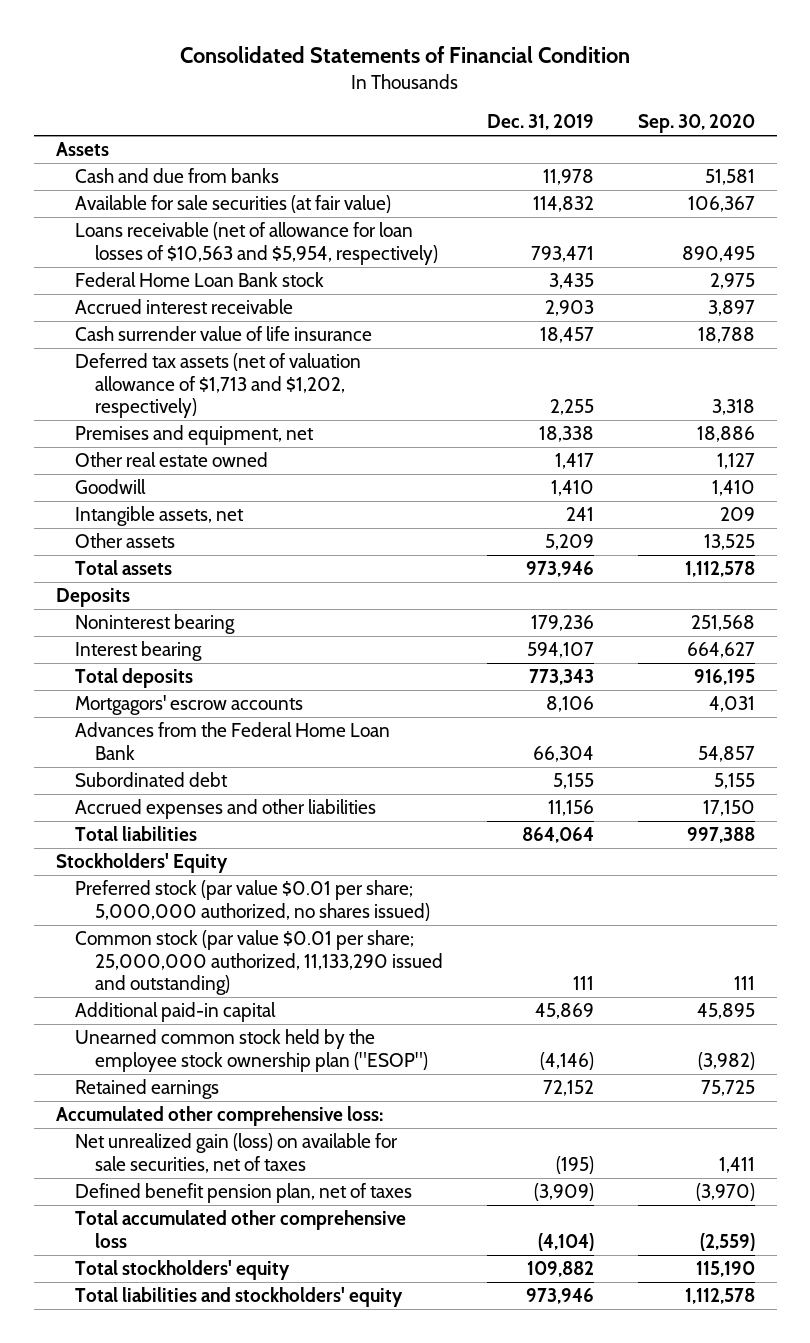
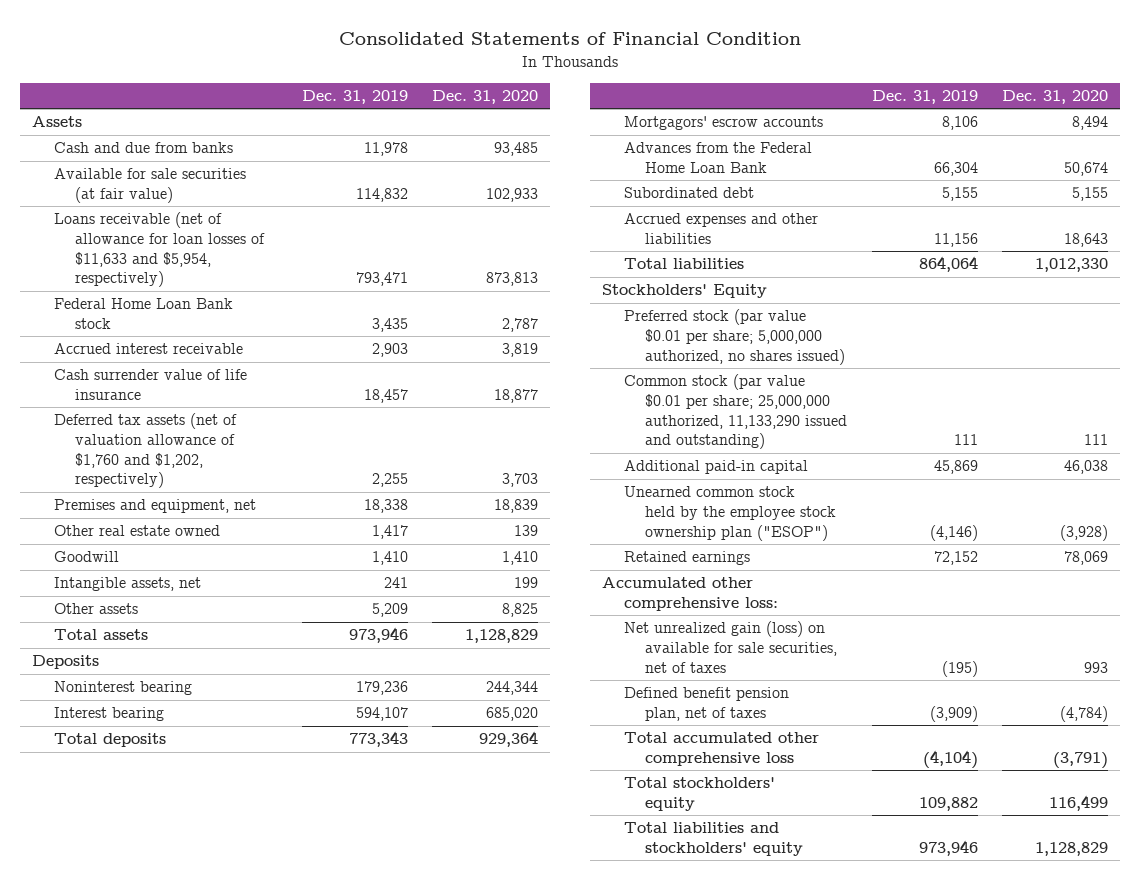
[637,114,755,134] Sep. 30, 2020 -> none
none -> [431,90,538,105] Dec. 31, 2020
[75,222,438,265] Loans receivable (net of allowance for loan losses of $10,563 and $5,954, respectively) -> [53,212,266,288] Loans receivable (net of allowance for loan losses of $11,633 and $5,954, respectively)
[75,353,362,419] Deferred tax assets (net of valuation allowance of $1,713 and $1,202, respectively) -> [53,413,237,489] Deferred tax assets (net of valuation allowance of $1,760 and $1,202, respectively)

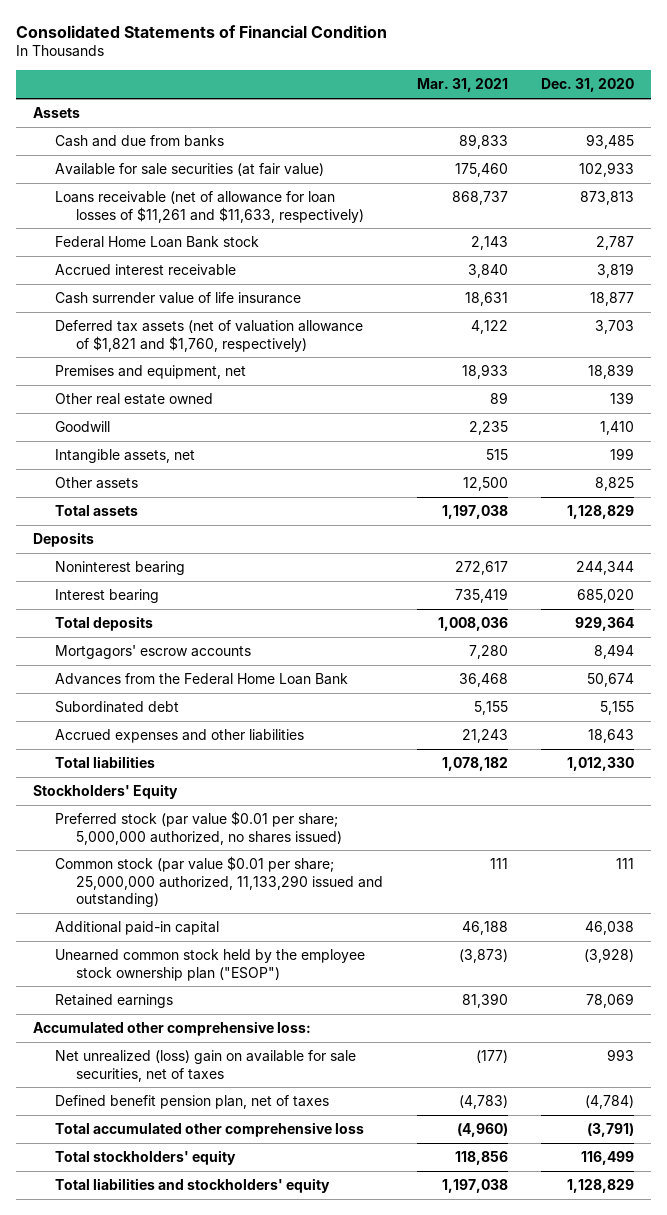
[301,90,408,105] Dec. 31, 2019 -> none
none -> [416,78,508,93] Mar. 31, 2021
[53,212,266,288] Loans receivable (net of allowance for loan losses of $11,633 and $5,954, respectively) -> [54,190,365,223] Loans receivable (net of allowance for loan losses of $11,261 and $11,633, respectively)
[53,413,237,489] Deferred tax assets (net of valuation allowance of $1,760 and $1,202, respectively) -> [54,319,363,352] Deferred tax assets (net of valuation allowance of $1,821 and $1,760, respectively)
[623,621,838,673] Net unrealized gain (loss) on available for sale securities, net of taxes -> [54,1049,356,1082] Net unrealized (loss) gain on available for sale securities, net of taxes

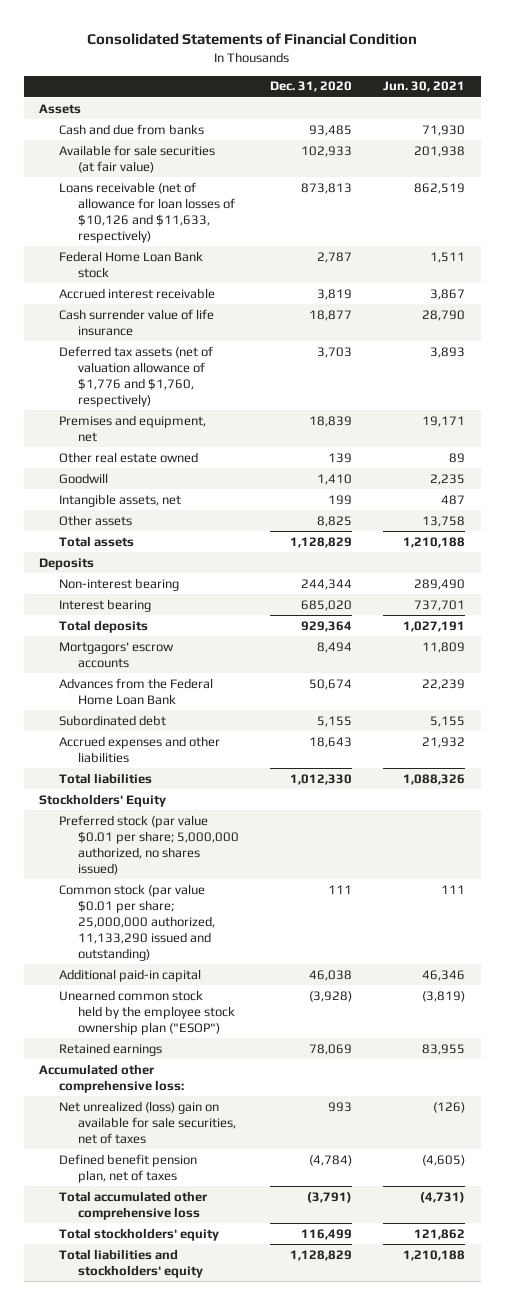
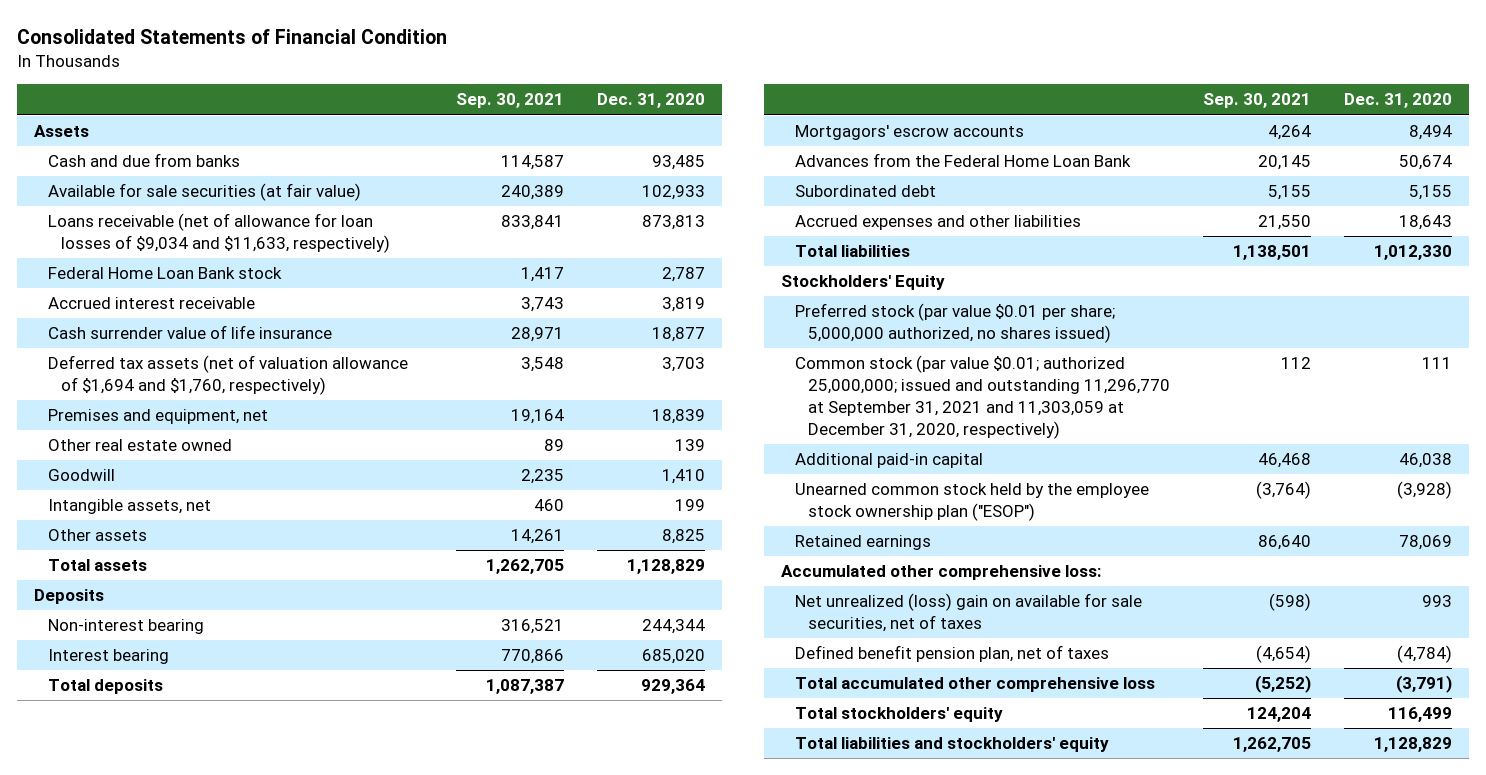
[383,81,466,93] Jun. 30, 2021 -> none
none -> [456,93,565,109] Sep. 30, 2021
[58,181,236,243] Loans receivable (net of allowance for loan losses of $10,126 and $11,633, respectively) -> [47,213,391,254] Loans receivable (net of allowance for loan losses of $9,034 and $11,633, respectively)
[58,345,213,407] Deferred tax assets (net of valuation allowance of $1,776 and $1,760, respectively) -> [47,355,408,396] Deferred tax assets (net of valuation allowance of $1,694 and $1,760, respectively)
[58,883,216,961] Common stock (par value $0.01 per share; 25,000,000 authorized, 11,133,290 issued and outstanding) -> [794,355,1171,439] Common stock (par value $0.01; authorized 25,000,000; issued and outstanding 11,296,770 at September 31, 2021 and 11,303,059 at December 31, 2020, respectively)

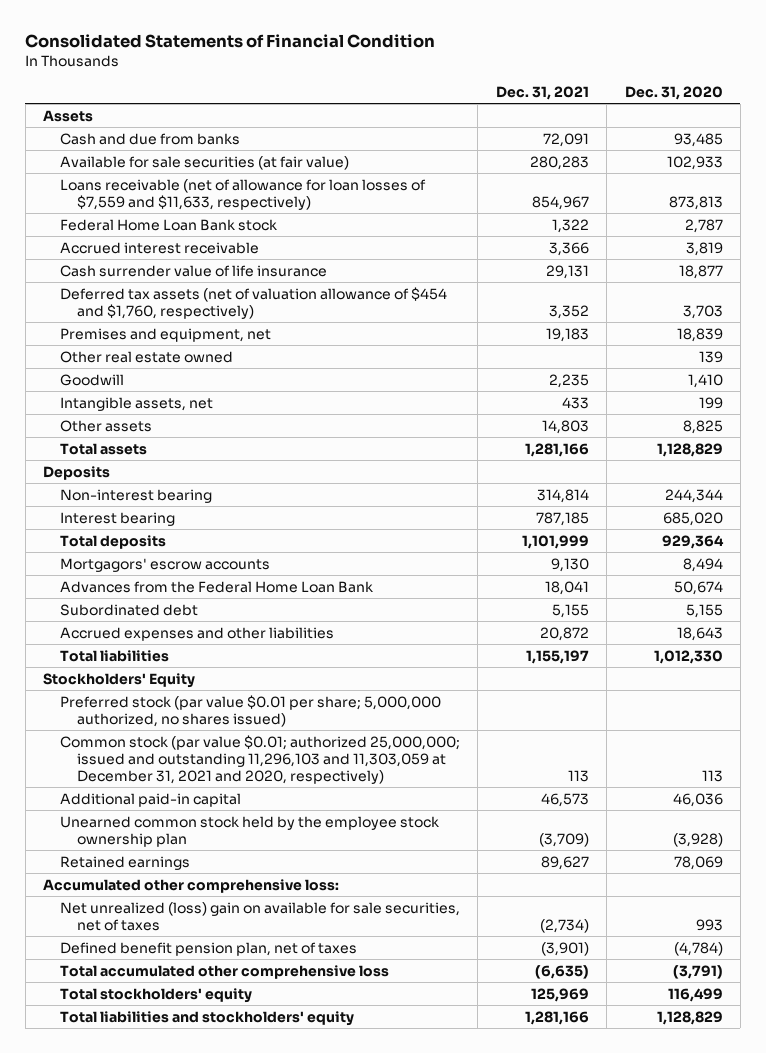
[456,93,565,109] Sep. 30, 2021 -> none
none -> [495,86,589,101] Dec. 31, 2021
[47,213,391,254] Loans receivable (net of allowance for loan losses of $9,034 and $11,633, respectively) -> [59,178,426,210] Loans receivable (net of allowance for loan losses of $7,559 and $11,633, respectively)
[47,355,408,396] Deferred tax assets (net of valuation allowance of $1,694 and $1,760, respectively) -> [59,286,447,319] Deferred tax assets (net of valuation allowance of $454 and $1,760, respectively)
[794,355,1171,439] Common stock (par value $0.01; authorized 25,000,000; issued and outstanding 11,296,770 at September 31, 2021 and 11,303,059 at December 31, 2020, respectively) -> [59,734,460,784] Common stock (par value $0.01; authorized 25,000,000; issued and outstanding 11,296,103 and 11,303,059 at December 31, 2021 and 2020, respectively)
[1422,357,1453,370] 111 -> [701,769,723,782] 113
[1399,453,1453,469] 46,038 -> [672,792,723,807] 46,036
[794,483,1149,522] Unearned common stock held by the employee stock ownership plan ("ESOP") -> [59,815,439,847] Unearned common stock held by the employee stock ownership plan

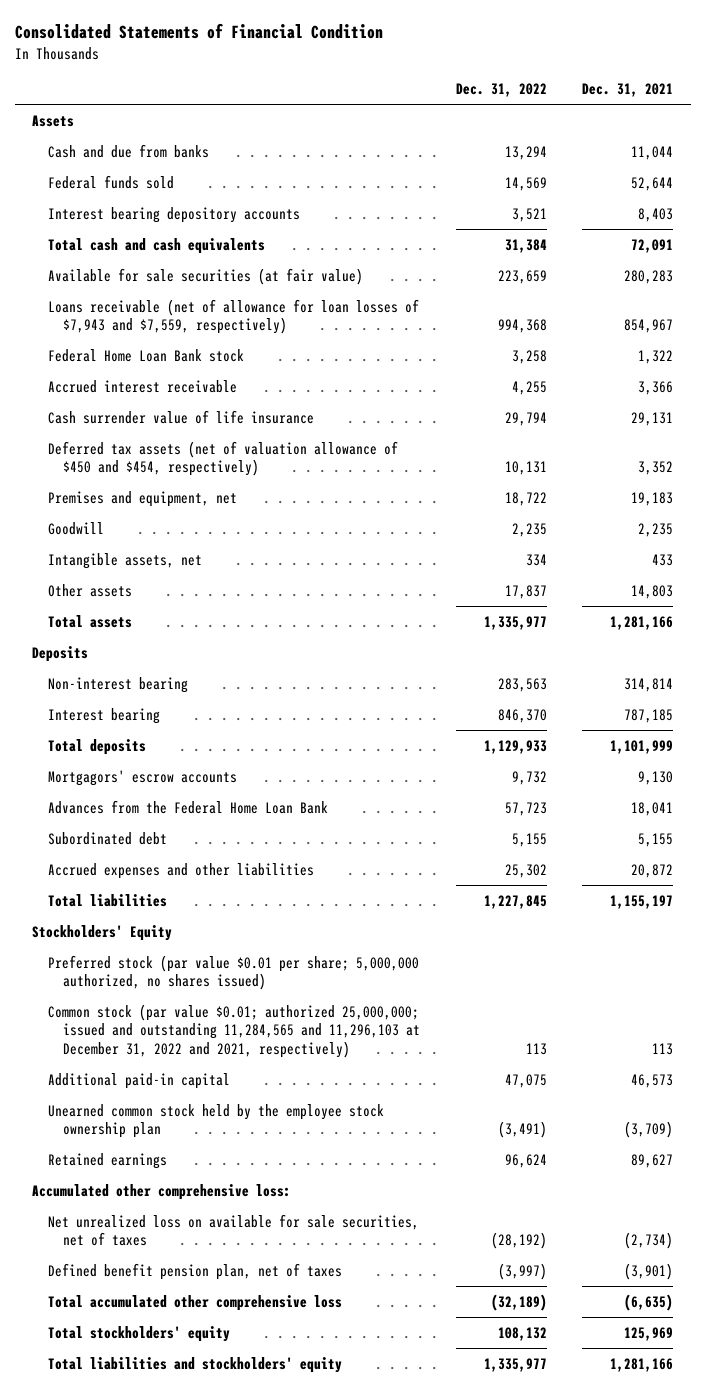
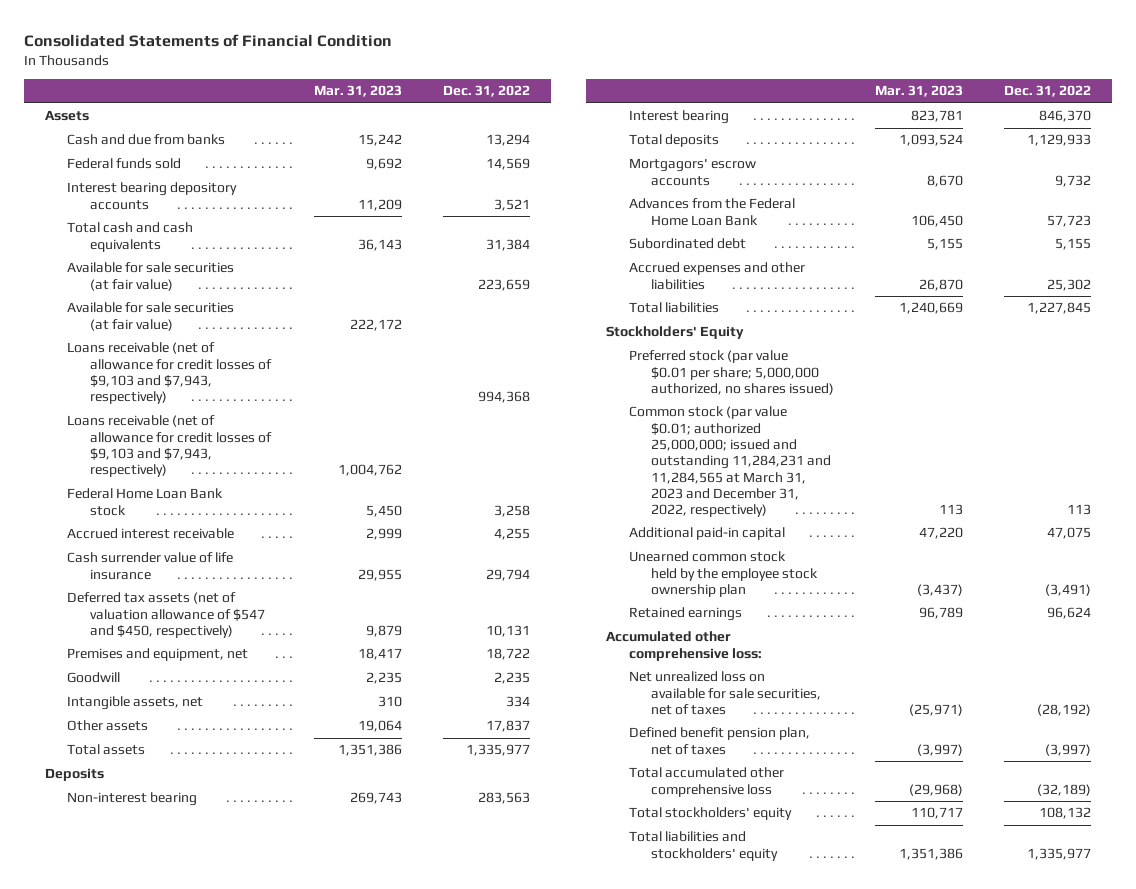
[582,83,674,98] Dec. 31, 2021 -> none
none -> [313,85,402,98] Mar. 31, 2023
none -> [67,302,235,331] Available for sale securities (at fair value)
[47,298,419,335] Loans receivable (net of allowance for loan losses of $7,943 and $7,559, respectively) -> [67,342,272,405] Loans receivable (net of allowance for credit losses of $9,103 and $7,943, respectively)
none -> [67,415,272,478] Loans receivable (net of allowance for credit losses of $9,103 and $7,943, respectively)
[47,440,398,477] Deferred tax assets (net of valuation allowance of $450 and $454, respectively) -> [67,592,265,638] Deferred tax assets (net of valuation allowance of $547 and $450, respectively)
[47,1003,421,1059] Common stock (par value $0.01; authorized 25,000,000; issued and outstanding 11,284,565 and 11,296,103 at December 31, 2022 and 2021, respectively) -> [628,406,831,518] Common stock (par value $0.01; authorized 25,000,000; issued and outstanding 11,284,231 and 11,284,565 at March 31, 2023 and December 31, 2022, respectively)

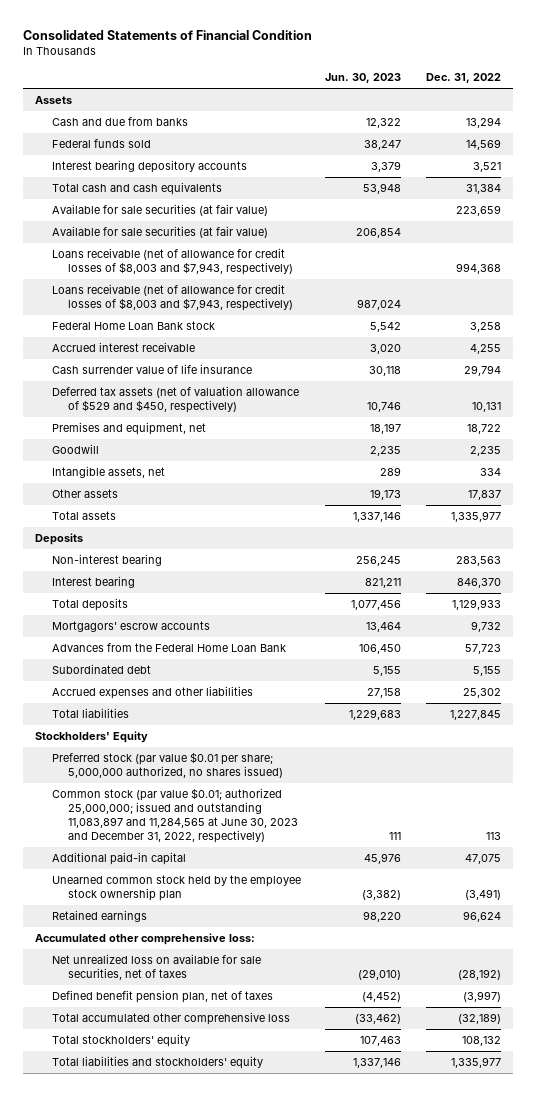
[313,85,402,98] Mar. 31, 2023 -> none
none -> [325,73,402,84] Jun. 30, 2023
[67,342,272,405] Loans receivable (net of allowance for credit losses of $9,103 and $7,943, respectively) -> [51,248,293,275] Loans receivable (net of allowance for credit losses of $8,003 and $7,943, respectively)
[67,415,272,478] Loans receivable (net of allowance for credit losses of $9,103 and $7,943, respectively) -> [51,284,293,311] Loans receivable (net of allowance for credit losses of $8,003 and $7,943, respectively)
[67,592,265,638] Deferred tax assets (net of valuation allowance of $547 and $450, respectively) -> [51,386,299,413] Deferred tax assets (net of valuation allowance of $529 and $450, respectively)
[628,406,831,518] Common stock (par value $0.01; authorized 25,000,000; issued and outstanding 11,284,231 and 11,284,565 at March 31, 2023 and December 31, 2022, respectively) -> [51,788,298,843] Common stock (par value $0.01; authorized 25,000,000; issued and outstanding 11,083,897 and 11,284,565 at June 30, 2023 and December 31, 2022, respectively)

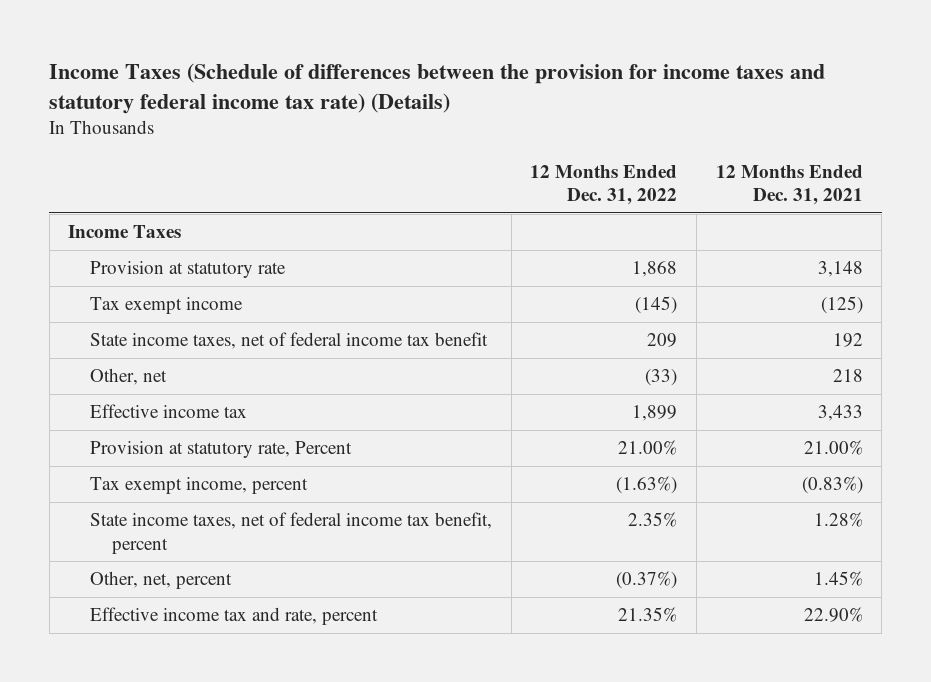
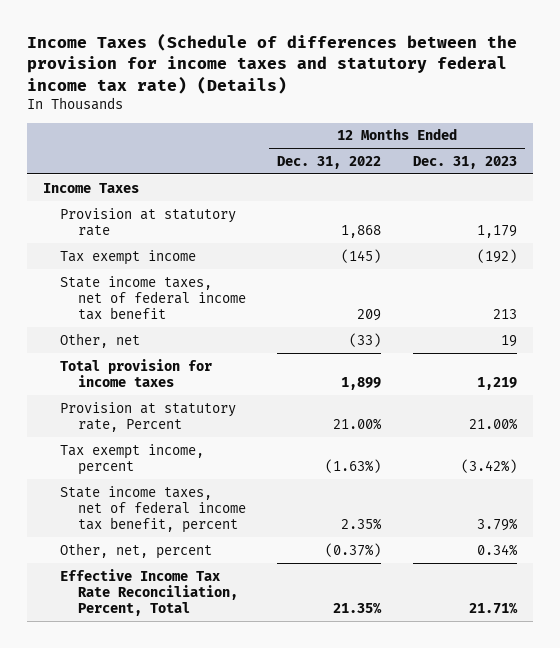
[715,164,863,206] 12 Months Ended Dec. 31, 2021 -> none
none -> [413,155,518,169] Dec. 31, 2023
[89,404,247,419] Effective income tax -> [60,358,213,388] Total provision for income taxes
[89,607,378,626] Effective income tax and rate, percent -> [60,568,238,617] Effective Income Tax Rate Reconciliation, Percent, Total

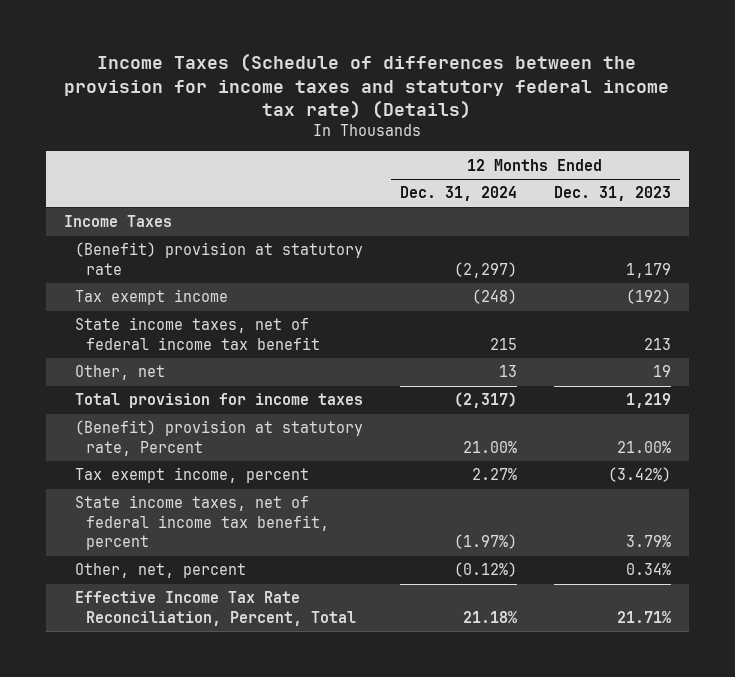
[277,155,382,169] Dec. 31, 2022 -> none
none -> [399,186,517,202] Dec. 31, 2024
[60,207,237,237] Provision at statutory rate -> [75,242,364,275] (Benefit) provision at statutory rate
[60,401,237,433] Provision at statutory rate, Percent -> [75,420,364,456] (Benefit) provision at statutory rate, Percent

